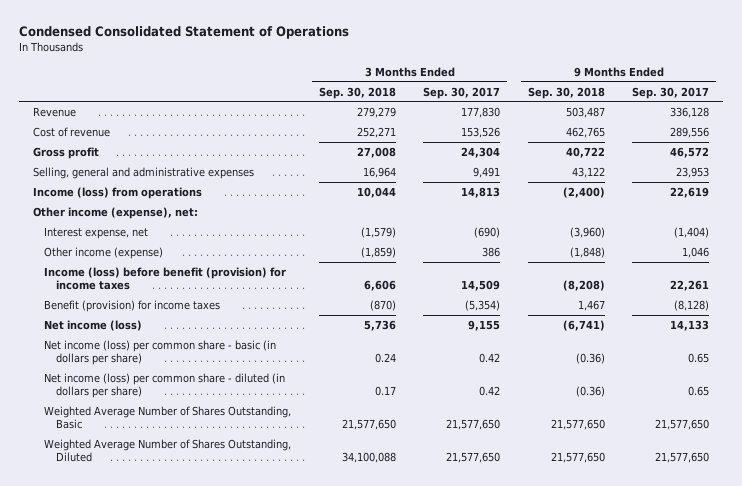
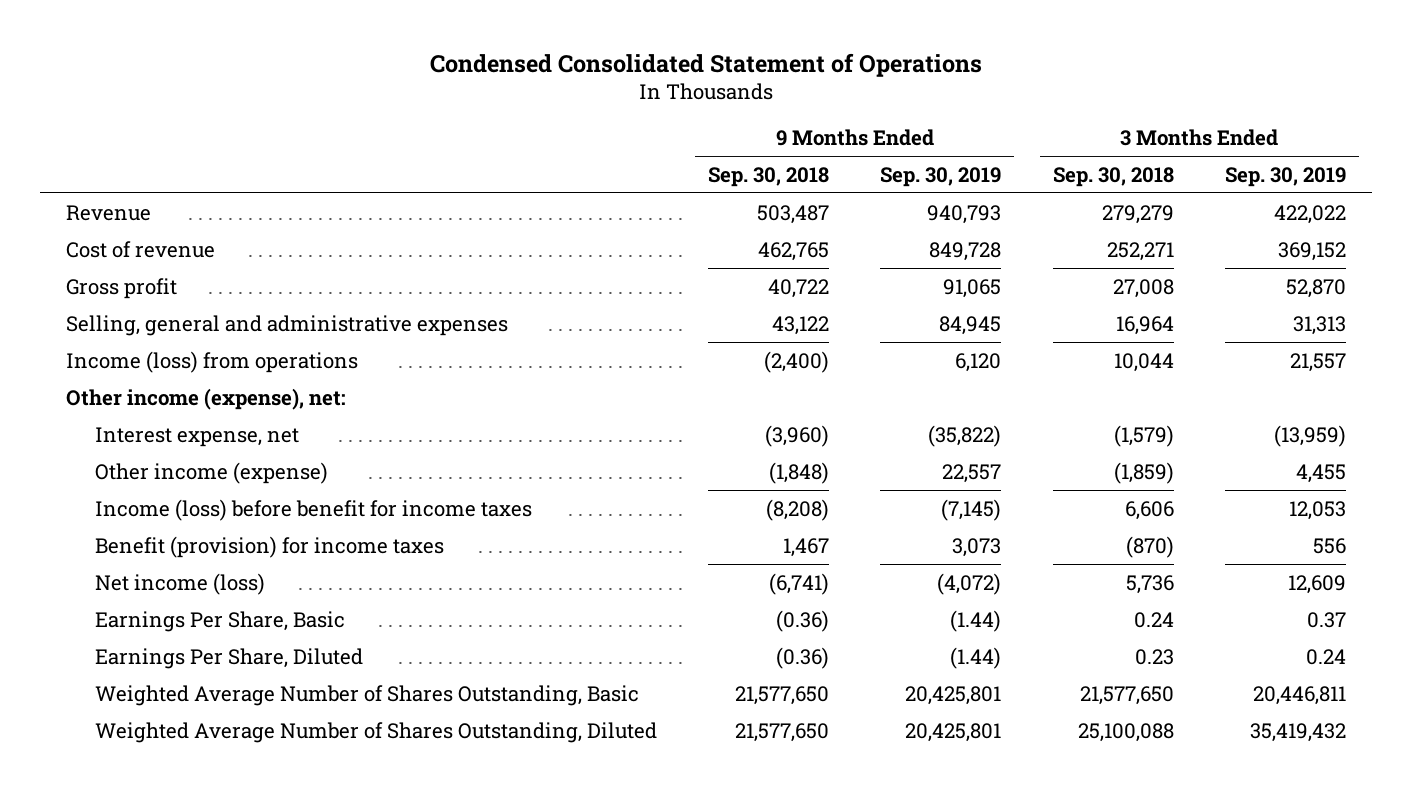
[423,86,501,99] Sep. 30, 2017 -> none
[632,86,710,99] Sep. 30, 2017 -> none
none -> [880,166,1002,187] Sep. 30, 2019
none -> [1225,166,1347,187] Sep. 30, 2019
[44,266,287,291] Income (loss) before benefit (provision) for income taxes -> [94,498,532,521] Income (loss) before benefit for income taxes
[44,339,277,366] Net income (loss) per common share - basic (in dollars per share) -> [94,610,345,632] Earnings Per Share, Basic
[44,372,286,399] Net income (loss) per common share - diluted (in dollars per share) -> [94,647,363,669] Earnings Per Share, Diluted
[374,386,396,397] 0.17 -> [1134,648,1174,665] 0.23
[341,452,396,464] 34,100,088 -> [1077,722,1174,742] 25,100,088

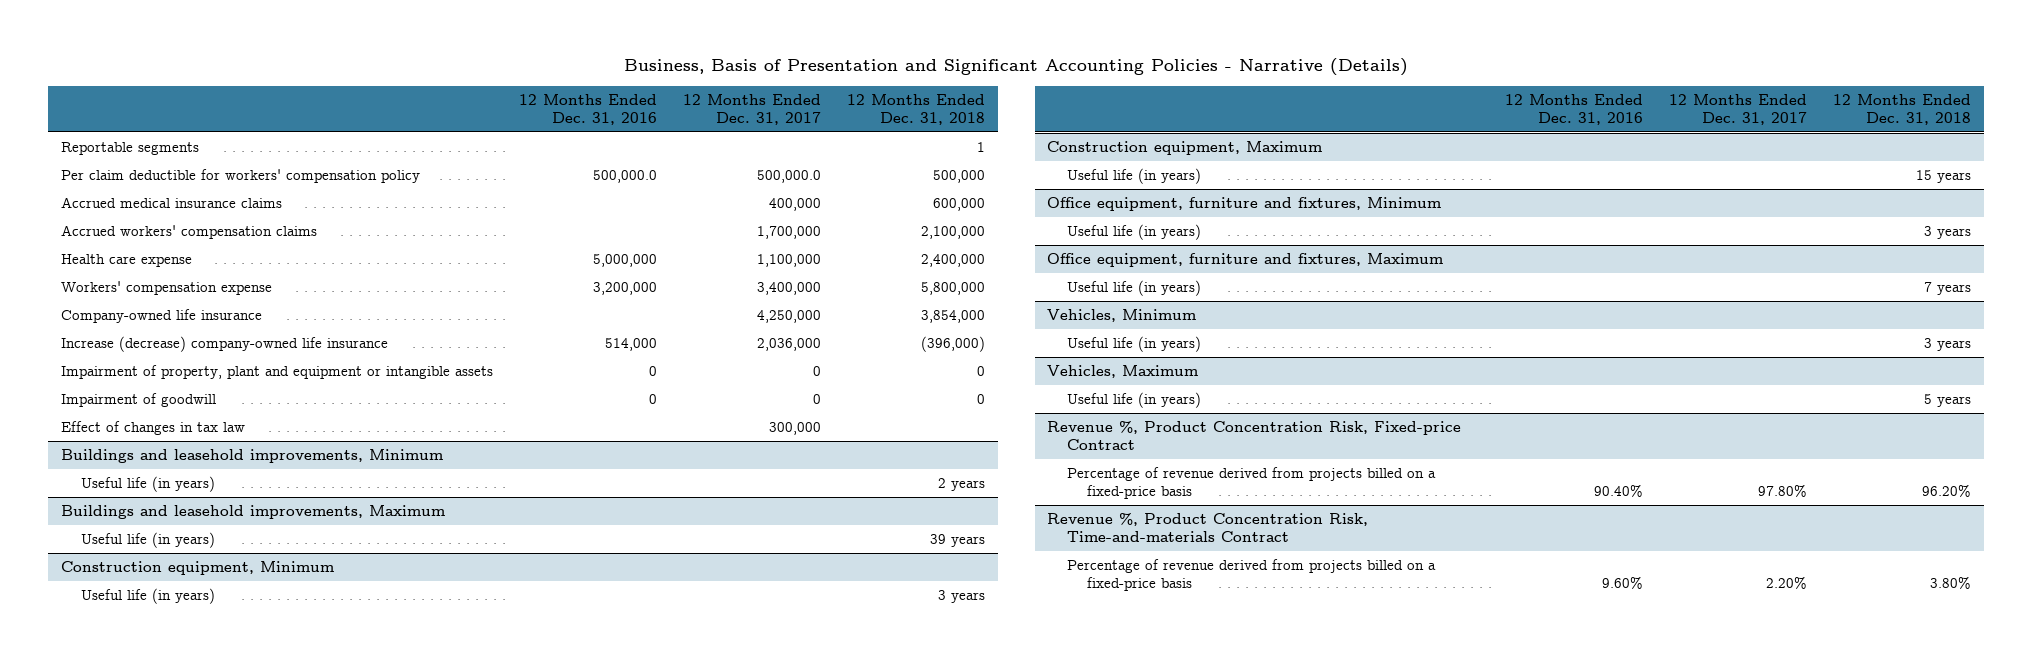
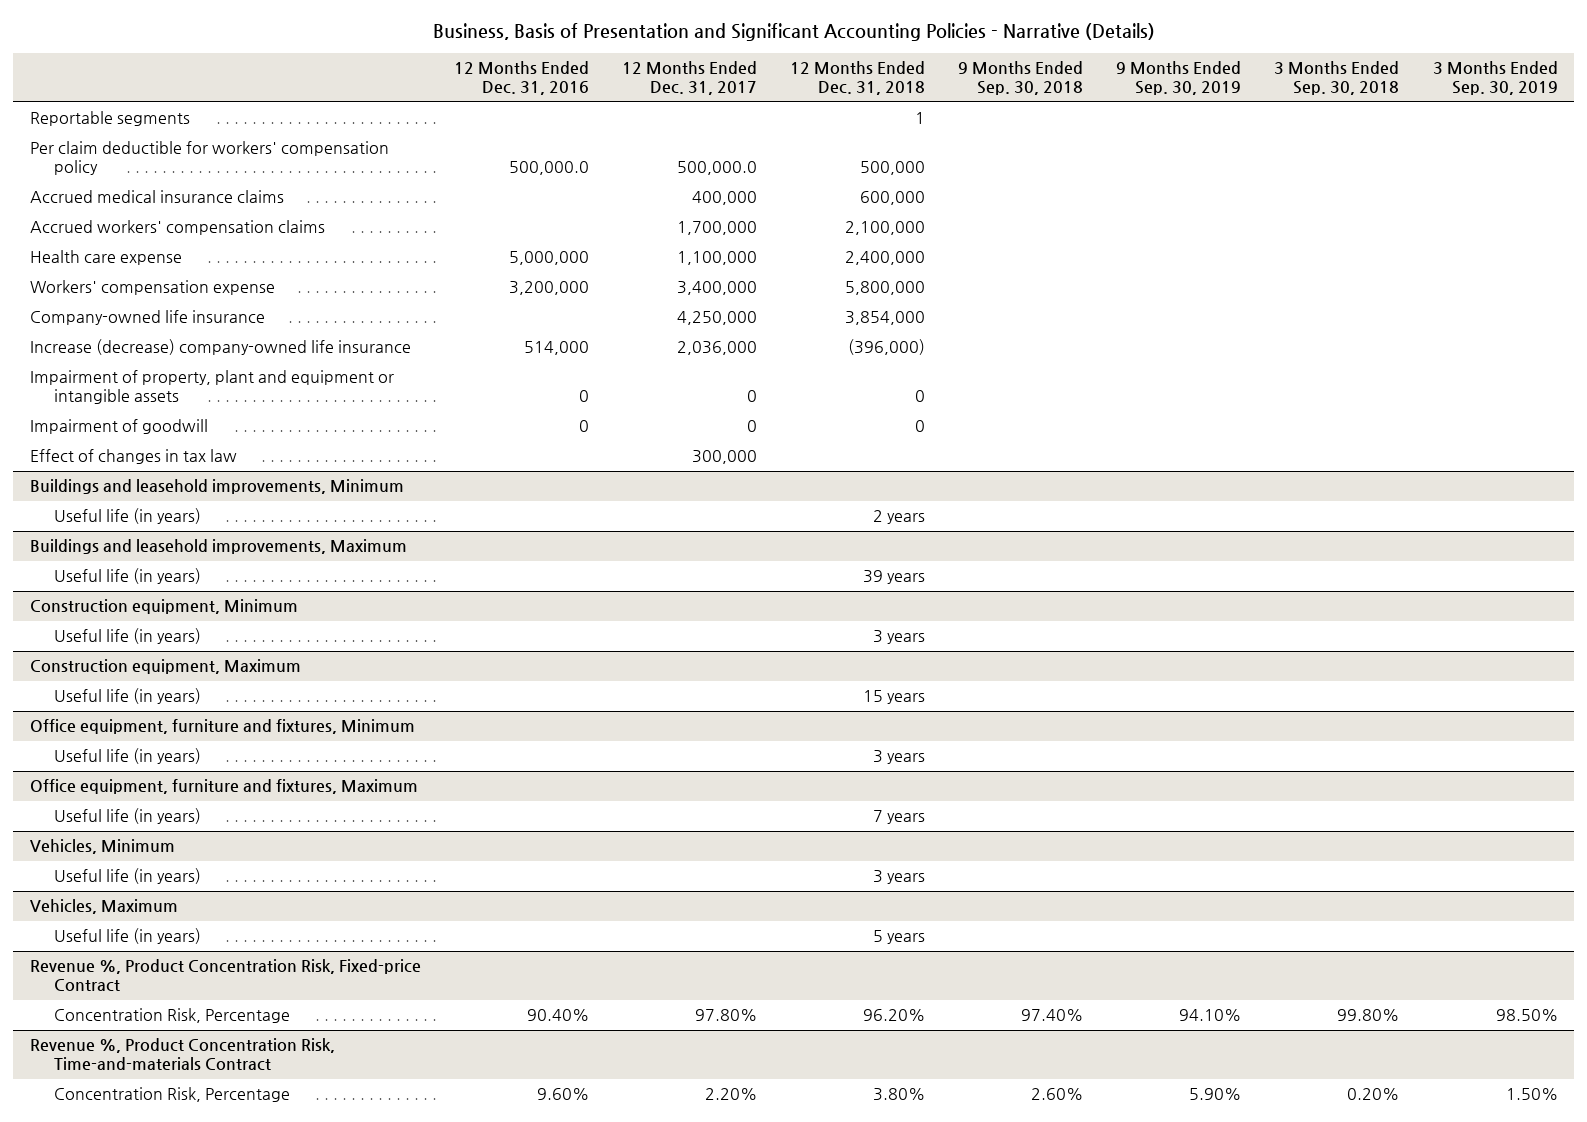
none -> [958,61,1084,96] 9 Months Ended Sep. 30, 2018
none -> [1116,61,1242,96] 9 Months Ended Sep. 30, 2019
none -> [1274,61,1400,96] 3 Months Ended Sep. 30, 2018
none -> [1432,61,1558,96] 3 Months Ended Sep. 30, 2019
[1067,467,1437,500] Percentage of revenue derived from projects billed on a fixed-price basis -> [53,1008,290,1024] Concentration Risk, Percentage
[1067,559,1437,592] Percentage of revenue derived from projects billed on a fixed-price basis -> [53,1087,290,1103] Concentration Risk, Percentage

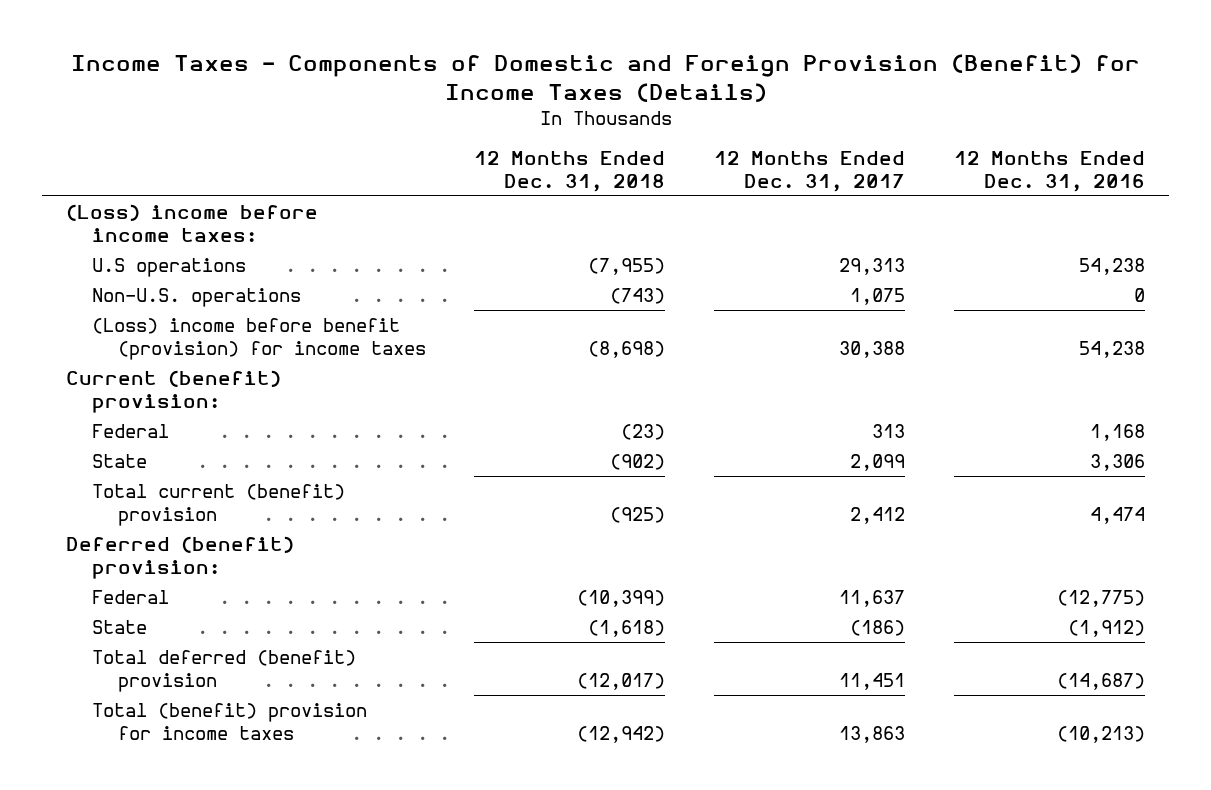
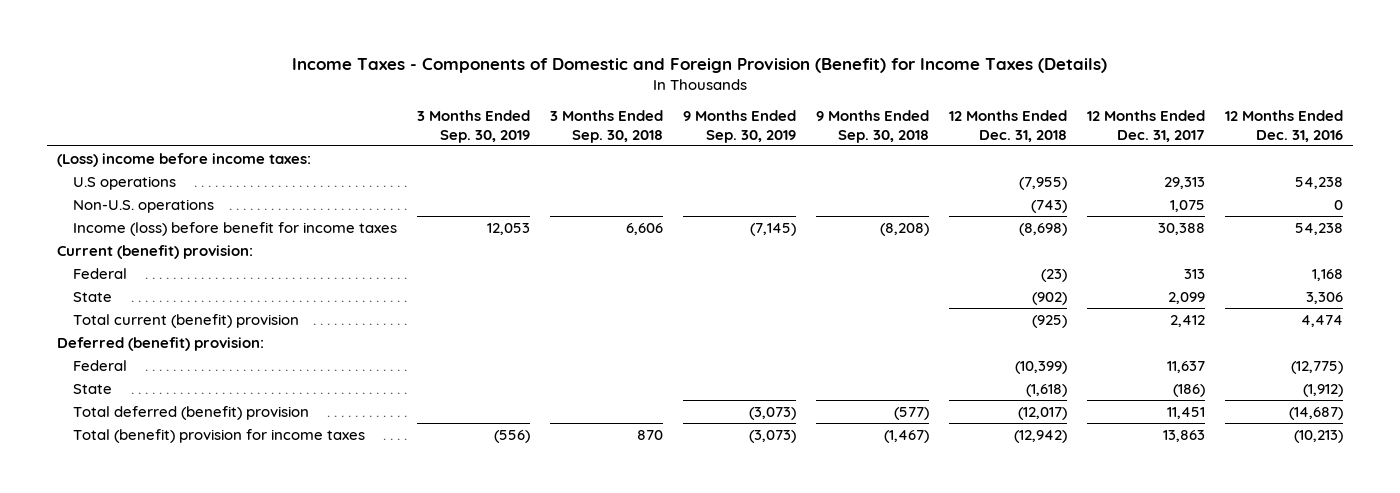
none -> [417,110,531,143] 3 Months Ended Sep. 30, 2019
none -> [550,110,664,143] 3 Months Ended Sep. 30, 2018
none -> [683,110,797,143] 9 Months Ended Sep. 30, 2019
none -> [816,110,930,143] 9 Months Ended Sep. 30, 2018
[92,318,426,360] (Loss) income before benefit (provision) for income taxes -> [73,221,398,236] Income (loss) before benefit for income taxes

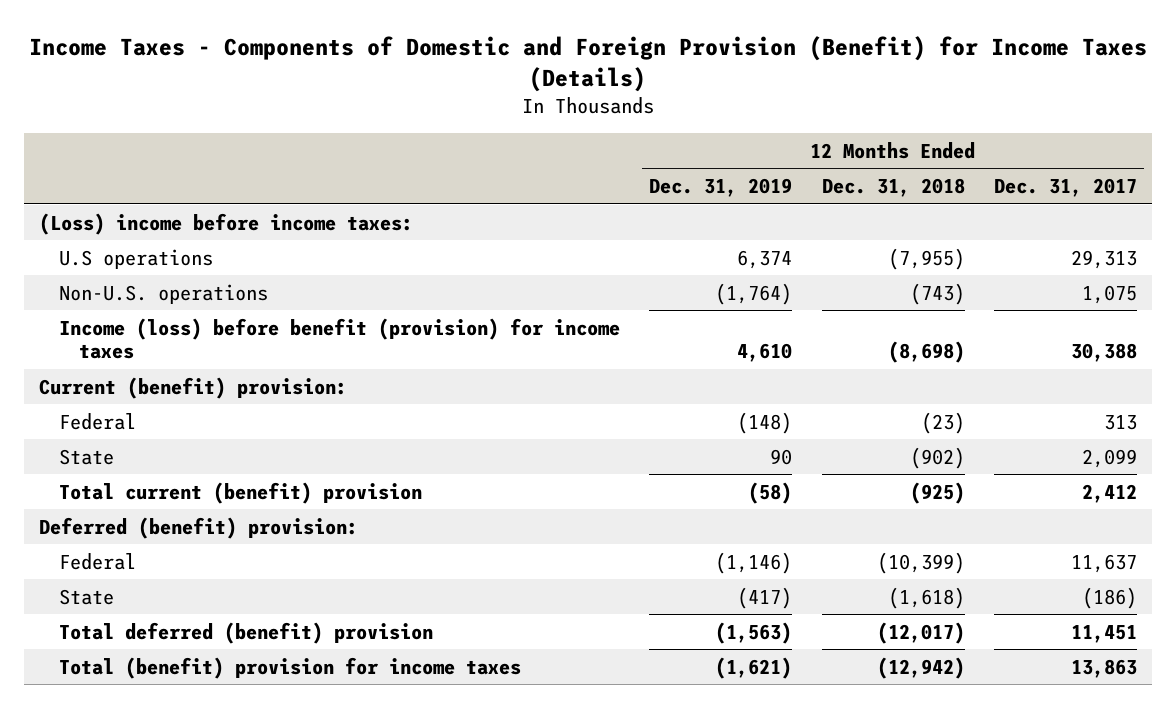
[417,110,531,143] 3 Months Ended Sep. 30, 2019 -> none
[550,110,664,143] 3 Months Ended Sep. 30, 2018 -> none
[683,110,797,143] 9 Months Ended Sep. 30, 2019 -> none
[816,110,930,143] 9 Months Ended Sep. 30, 2018 -> none
[1225,110,1344,142] 12 Months Ended Dec. 31, 2016 -> none
none -> [649,177,793,197] Dec. 31, 2019
[73,221,398,236] Income (loss) before benefit for income taxes -> [58,317,620,359] Income (loss) before benefit (provision) for income taxes

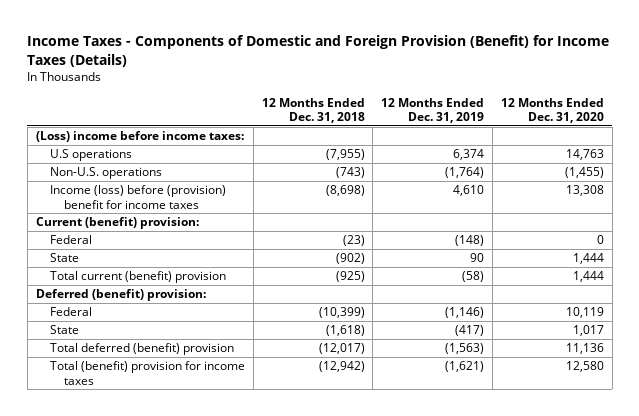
[993,177,1137,197] Dec. 31, 2017 -> none
none -> [500,97,604,124] 12 Months Ended Dec. 31, 2020
[58,317,620,359] Income (loss) before benefit (provision) for income taxes -> [50,185,227,209] Income (loss) before (provision) benefit for income taxes

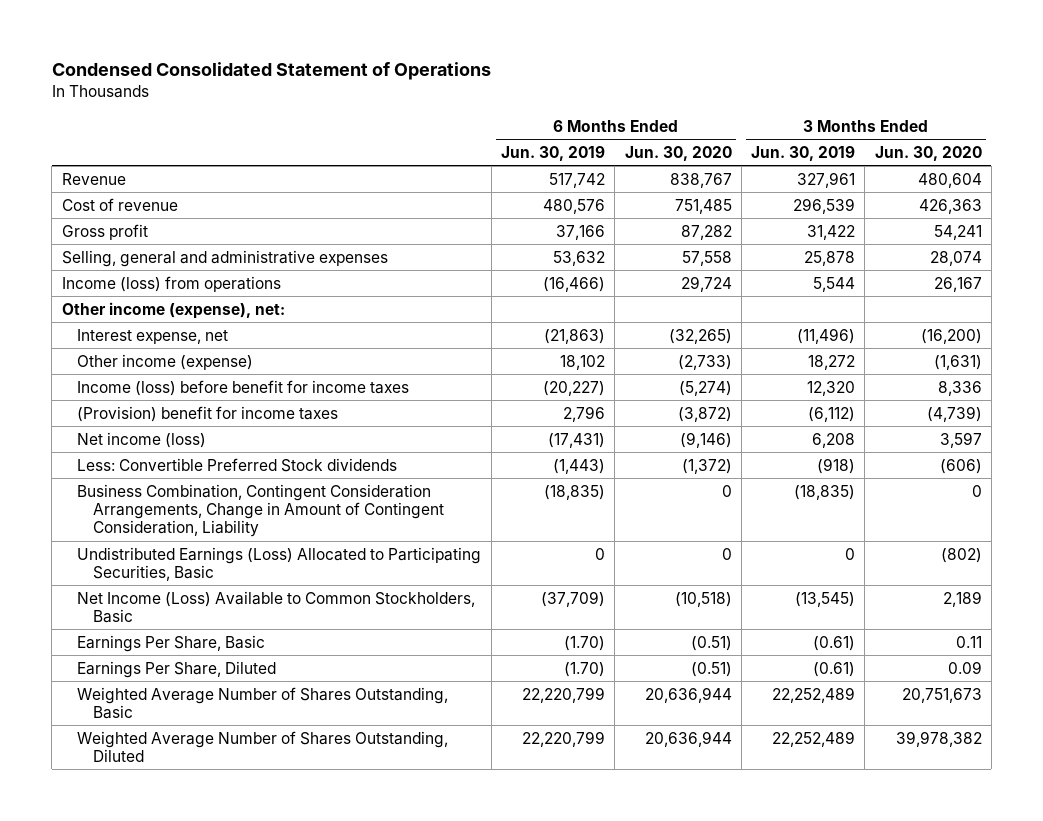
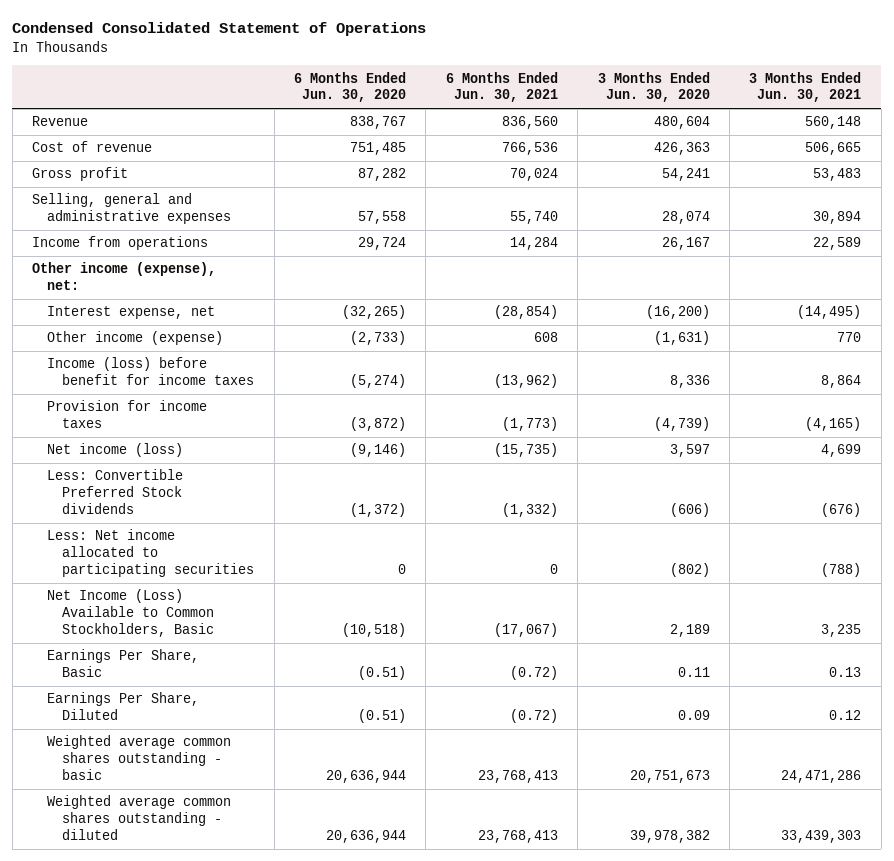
[500,145,605,161] Jun. 30, 2019 -> none
[751,145,856,161] Jun. 30, 2019 -> none
none -> [445,71,558,103] 6 Months Ended Jun. 30, 2021
none -> [749,71,862,103] 3 Months Ended Jun. 30, 2021
[61,275,281,292] Income (loss) from operations -> [32,236,209,251] Income from operations
[77,405,339,422] (Provision) benefit for income taxes -> [47,400,208,429] Provision for income taxes
[77,483,445,538] Business Combination, Contingent Consideration Arrangements, Change in Amount of Contingent Consideration, Liability -> none
[77,546,482,582] Undistributed Earnings (Loss) Allocated to Participating Securities, Basic -> [47,529,255,578] Less: Net income allocated to participating securities
[77,686,449,720] Weighted Average Number of Shares Outstanding, Basic -> [47,735,232,781] Weighted average common shares outstanding - basic
[77,730,449,763] Weighted Average Number of Shares Outstanding, Diluted -> [47,795,232,841] Weighted average common shares outstanding - diluted

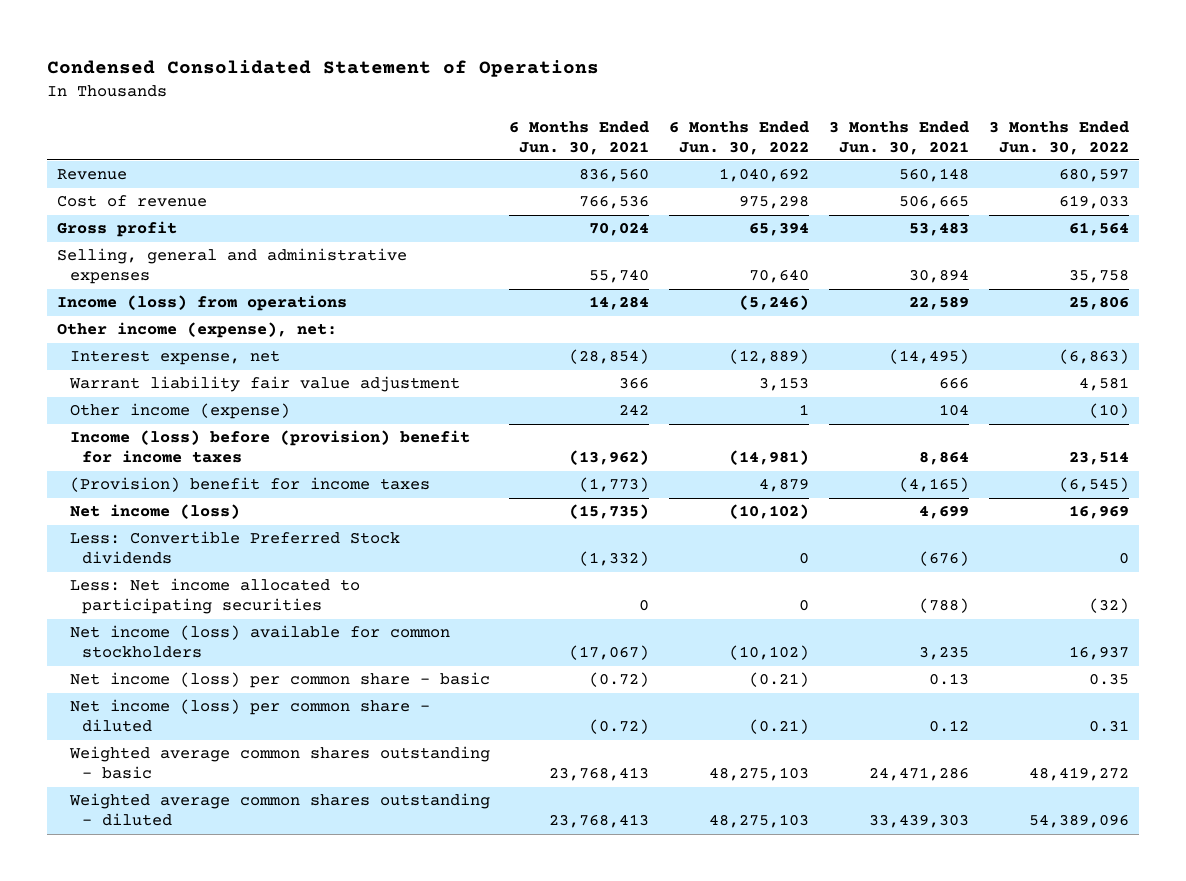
[294,71,407,103] 6 Months Ended Jun. 30, 2020 -> none
[597,71,710,103] 3 Months Ended Jun. 30, 2020 -> none
none -> [669,120,810,155] 6 Months Ended Jun. 30, 2022
none -> [989,120,1130,155] 3 Months Ended Jun. 30, 2022
[32,236,209,251] Income from operations -> [56,295,347,312] Income (loss) from operations
none -> [68,376,460,393] Warrant liability fair value adjustment
[533,332,558,343] 608 -> [619,404,650,416] 242
[837,332,862,343] 770 -> [939,404,970,417] 104
[47,357,255,386] Income (loss) before benefit for income taxes -> [69,430,470,464] Income (loss) before (provision) benefit for income taxes
[47,400,208,429] Provision for income taxes -> [69,477,430,493] (Provision) benefit for income taxes
[47,589,215,638] Net Income (Loss) Available to Common Stockholders, Basic -> [69,625,450,659] Net income (loss) available for common stockholders
[47,649,200,678] Earnings Per Share, Basic -> [69,672,490,689] Net income (loss) per common share - basic
[47,692,200,721] Earnings Per Share, Diluted -> [69,699,430,733] Net income (loss) per common share - diluted

